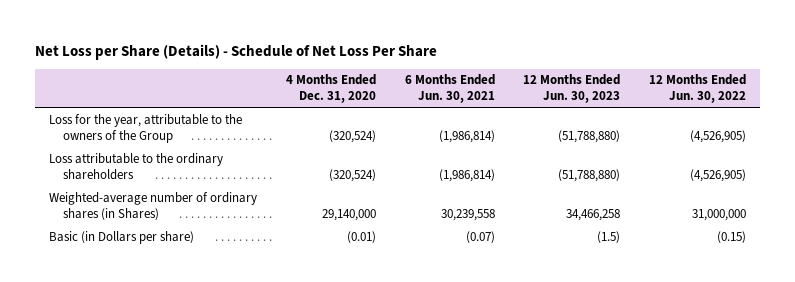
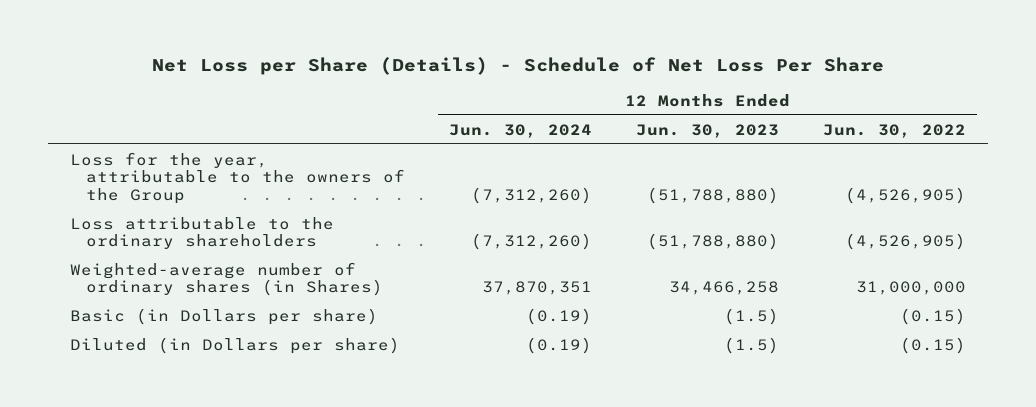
[286,74,377,104] 4 Months Ended Dec. 31, 2020 -> none
[404,74,495,104] 6 Months Ended Jun. 30, 2021 -> none
none -> [449,123,593,138] Jun. 30, 2024
none -> [70,336,401,354] Diluted (in Dollars per share)

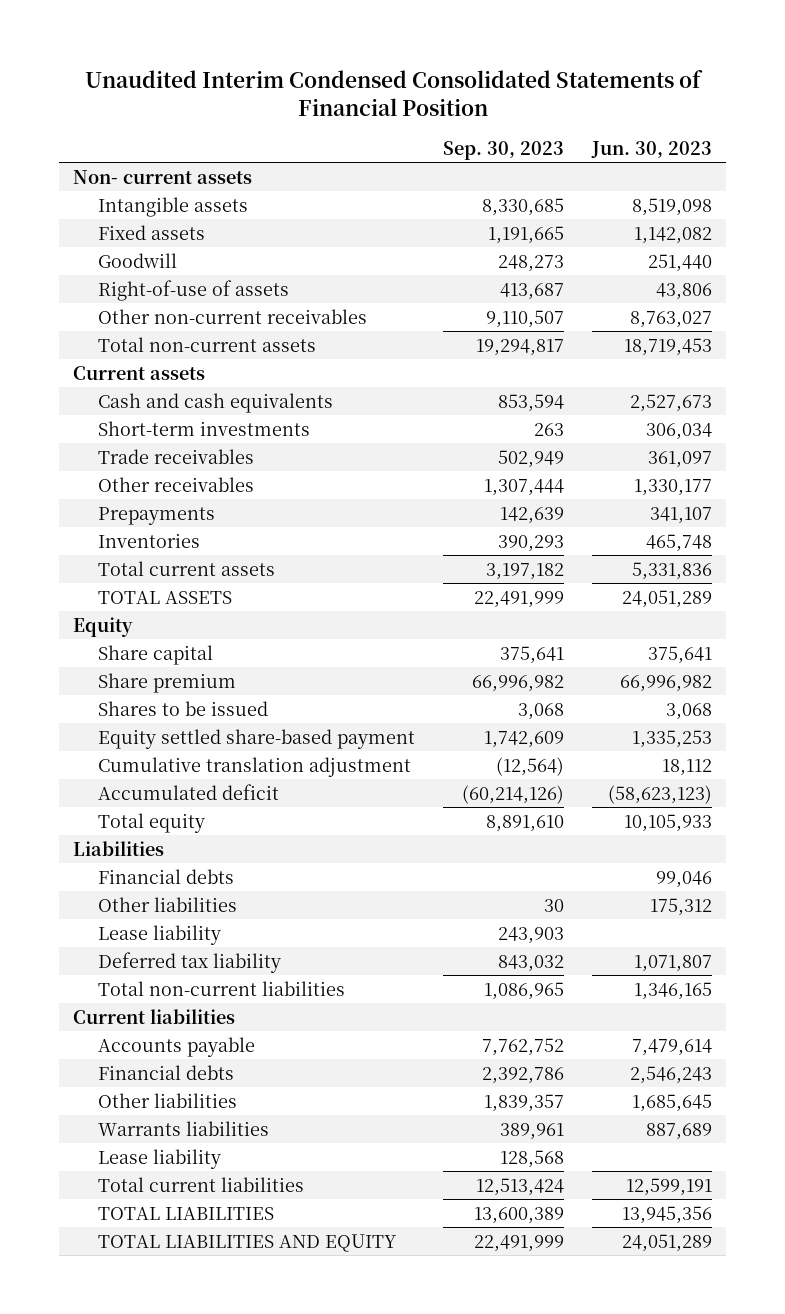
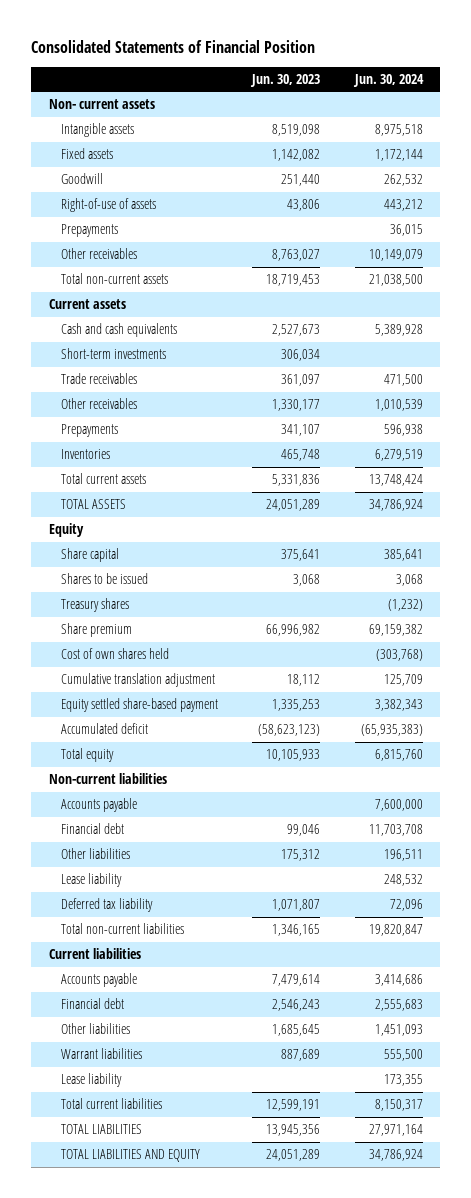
[84,69,703,117] Unaudited Interim Condensed Consolidated Statements of Financial Position -> [31,39,316,53] Consolidated Statements of Financial Position
[443,140,565,160] Sep. 30, 2023 -> none
none -> [352,74,424,88] Jun. 30, 2024
none -> [60,224,118,238] Prepayments
[98,308,368,324] Other non-current receivables -> [60,248,137,260] Other receivables
none -> [60,598,129,613] Treasury shares
[98,672,237,693] Share premium -> [60,623,132,638] Share premium
none -> [60,648,169,660] Cost of own shares held
[98,728,416,749] Equity settled share-based payment -> [60,698,218,713] Equity settled share-based payment
[73,840,165,856] Liabilities -> none
none -> [48,773,167,785] Non-current liabilities
none -> [60,798,137,813] Accounts payable
[98,868,235,884] Financial debts -> [60,823,124,835] Financial debt
[98,1064,235,1080] Financial debts -> [60,998,124,1010] Financial debt
[98,1120,270,1136] Warrants liabilities -> [60,1048,142,1060] Warrant liabilities

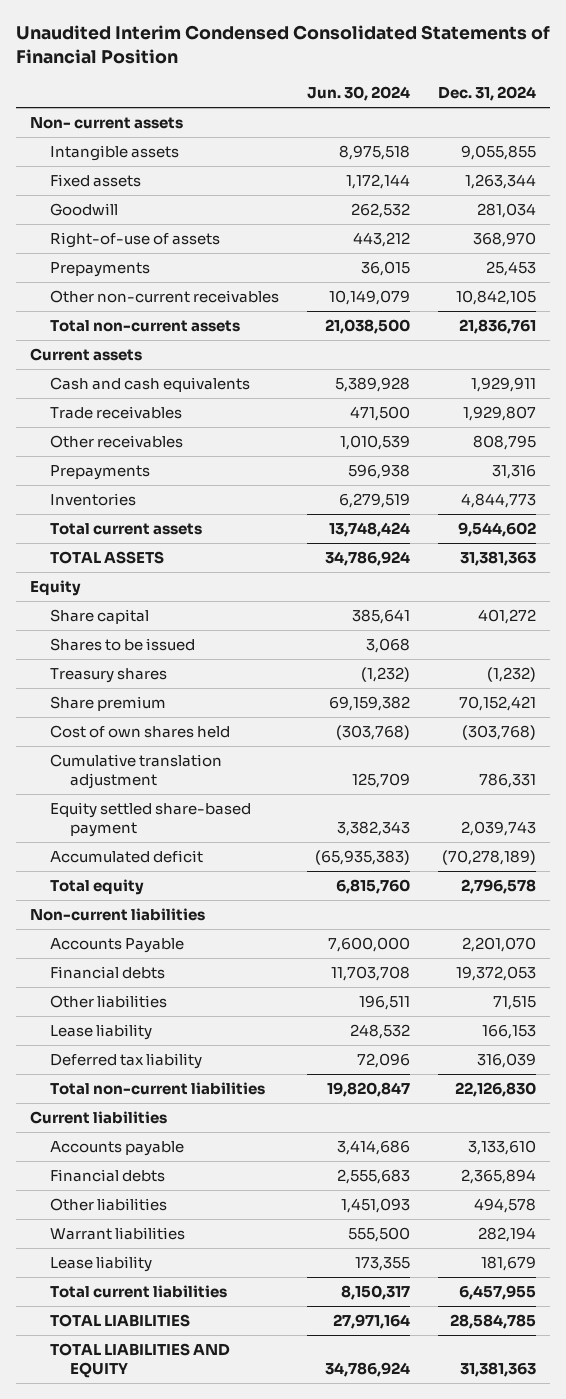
[31,39,316,53] Consolidated Statements of Financial Position -> [15,25,550,65] Unaudited Interim Condensed Consolidated Statements of Financial Position
[250,74,321,88] Jun. 30, 2023 -> none
none -> [437,86,536,102] Dec. 31, 2024
[60,248,137,260] Other receivables -> [49,289,279,303] Other non-current receivables
[60,348,166,360] Short-term investments -> none
[60,798,137,813] Accounts payable -> [49,937,184,953] Accounts Payable
[60,823,124,835] Financial debt -> [49,965,165,979] Financial debts
[60,998,124,1010] Financial debt -> [49,1168,165,1182] Financial debts

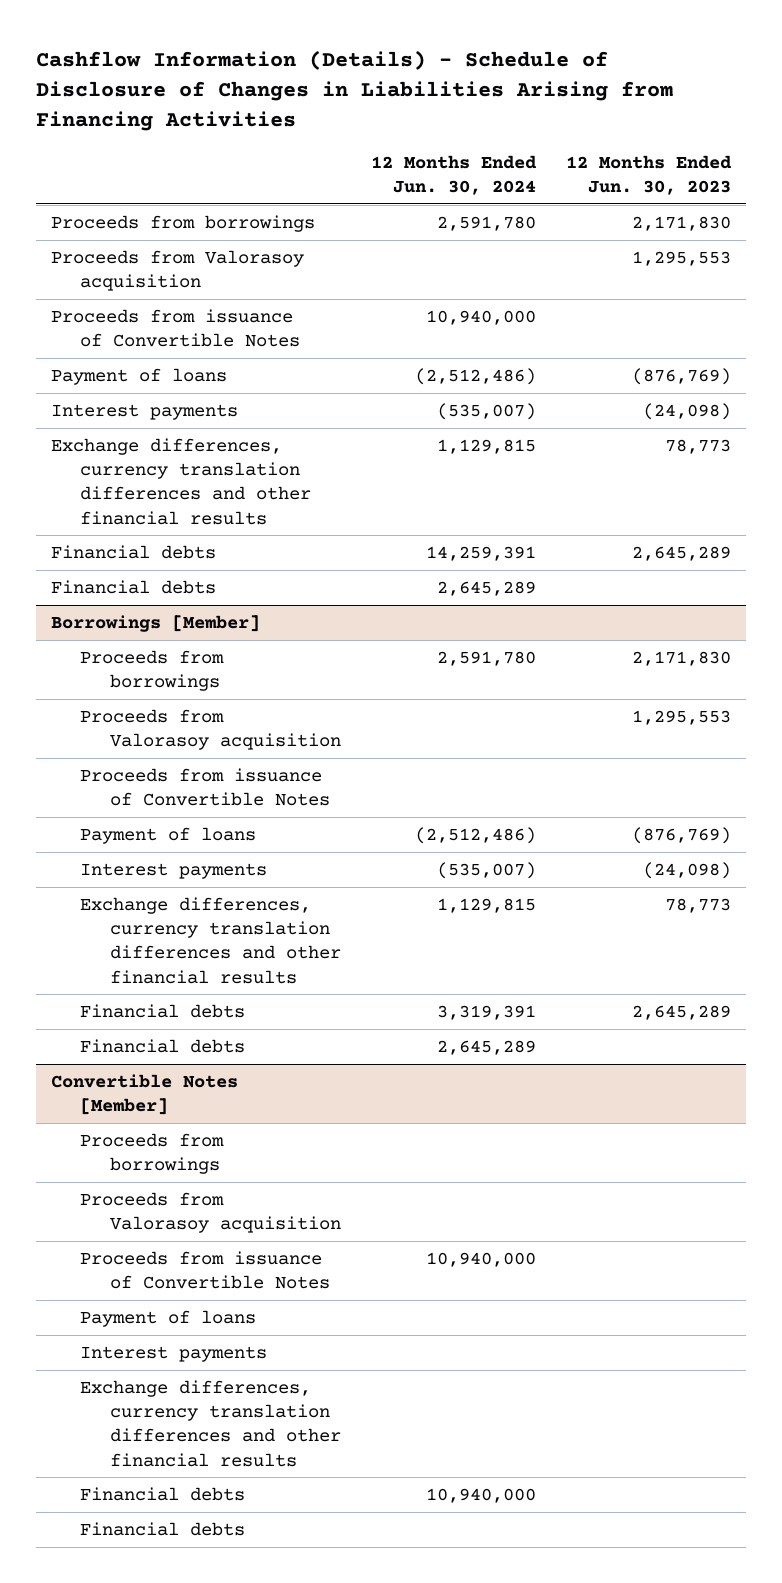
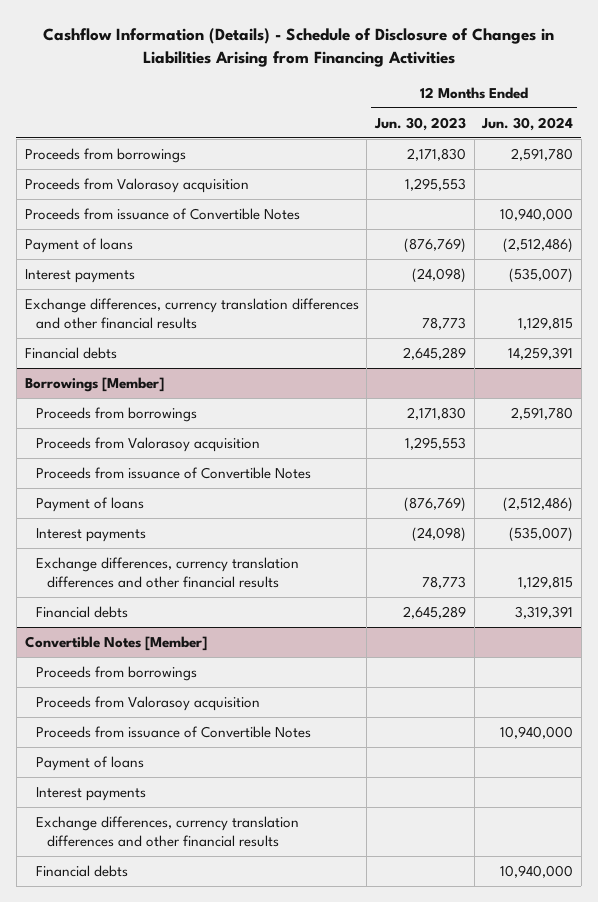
[51,579,217,594] Financial debts -> none
[80,1038,246,1053] Financial debts -> none
[80,1521,246,1536] Financial debts -> none

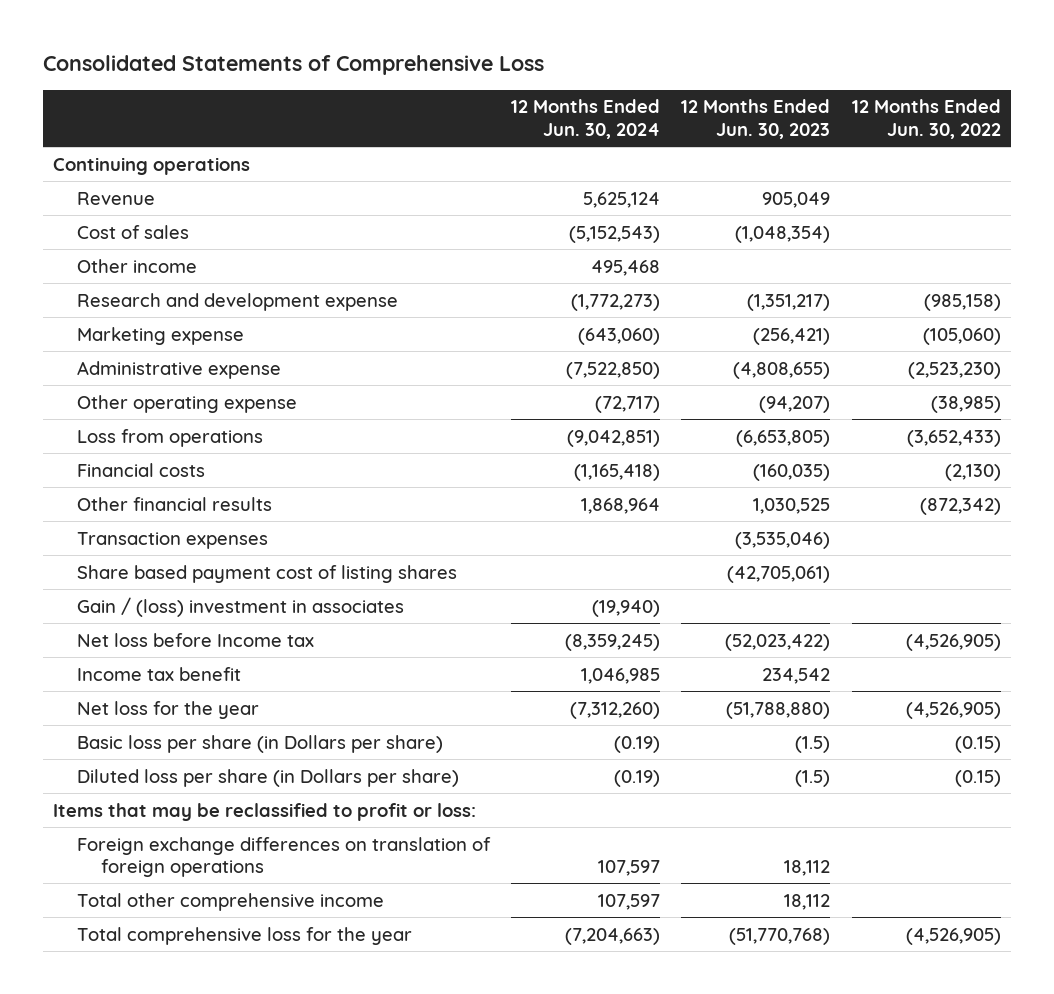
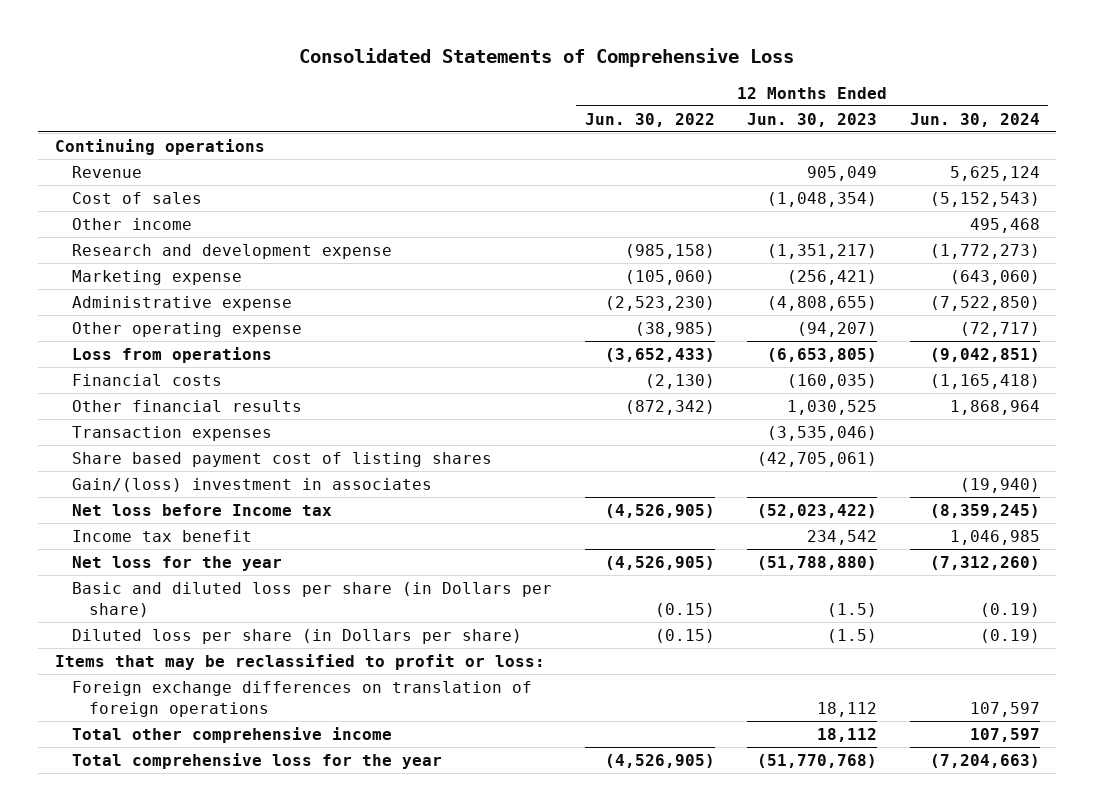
[77,596,405,617] Gain / (loss) investment in associates -> [71,478,432,493] Gain/(loss) investment in associates
[77,734,444,753] Basic loss per share (in Dollars per share) -> [71,582,552,617] Basic and diluted loss per share (in Dollars per share)

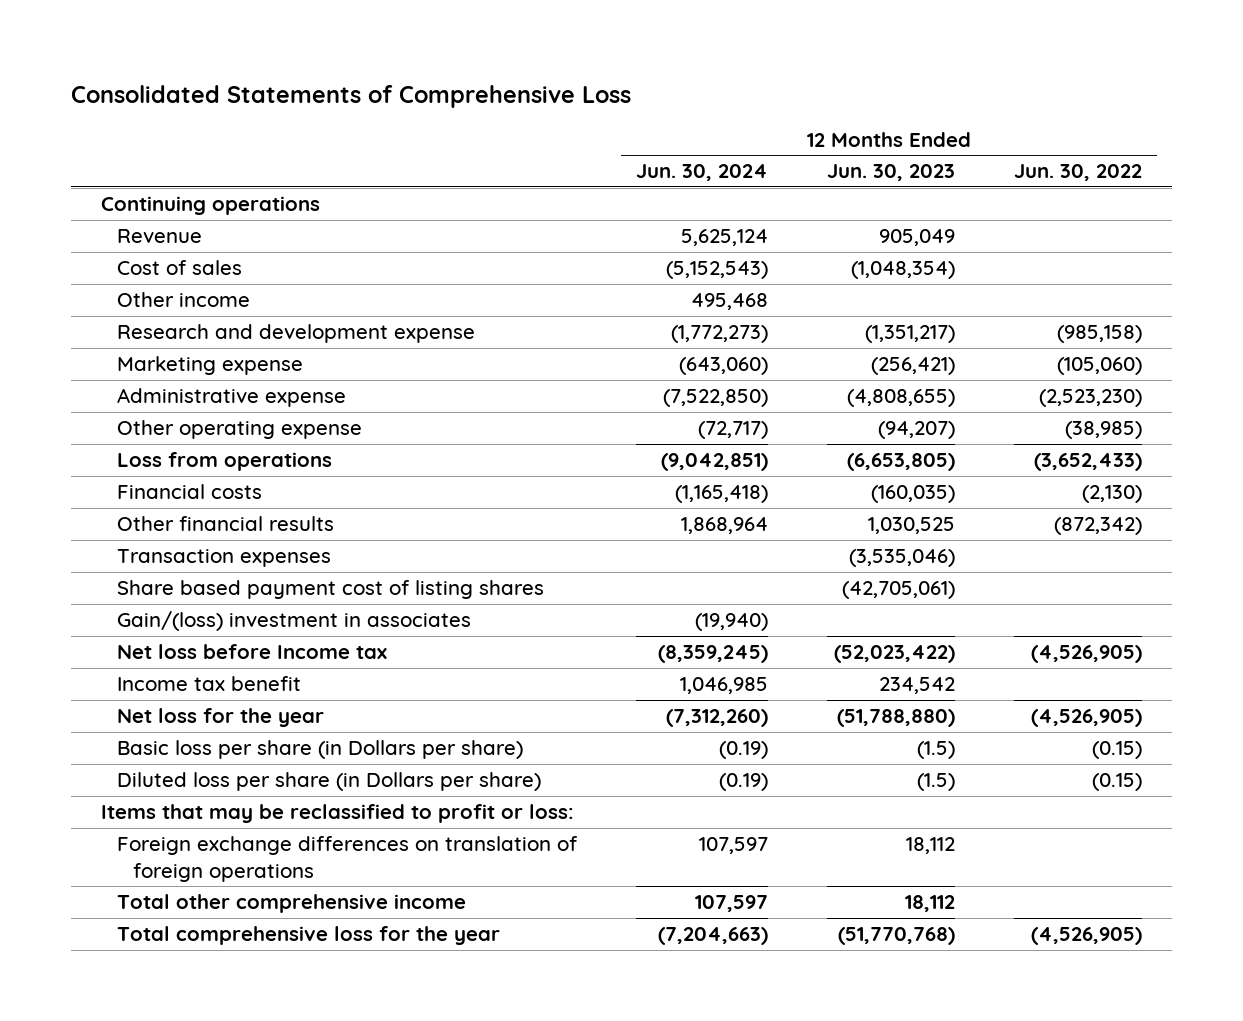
[71,582,552,617] Basic and diluted loss per share (in Dollars per share) -> [116,740,523,760] Basic loss per share (in Dollars per share)

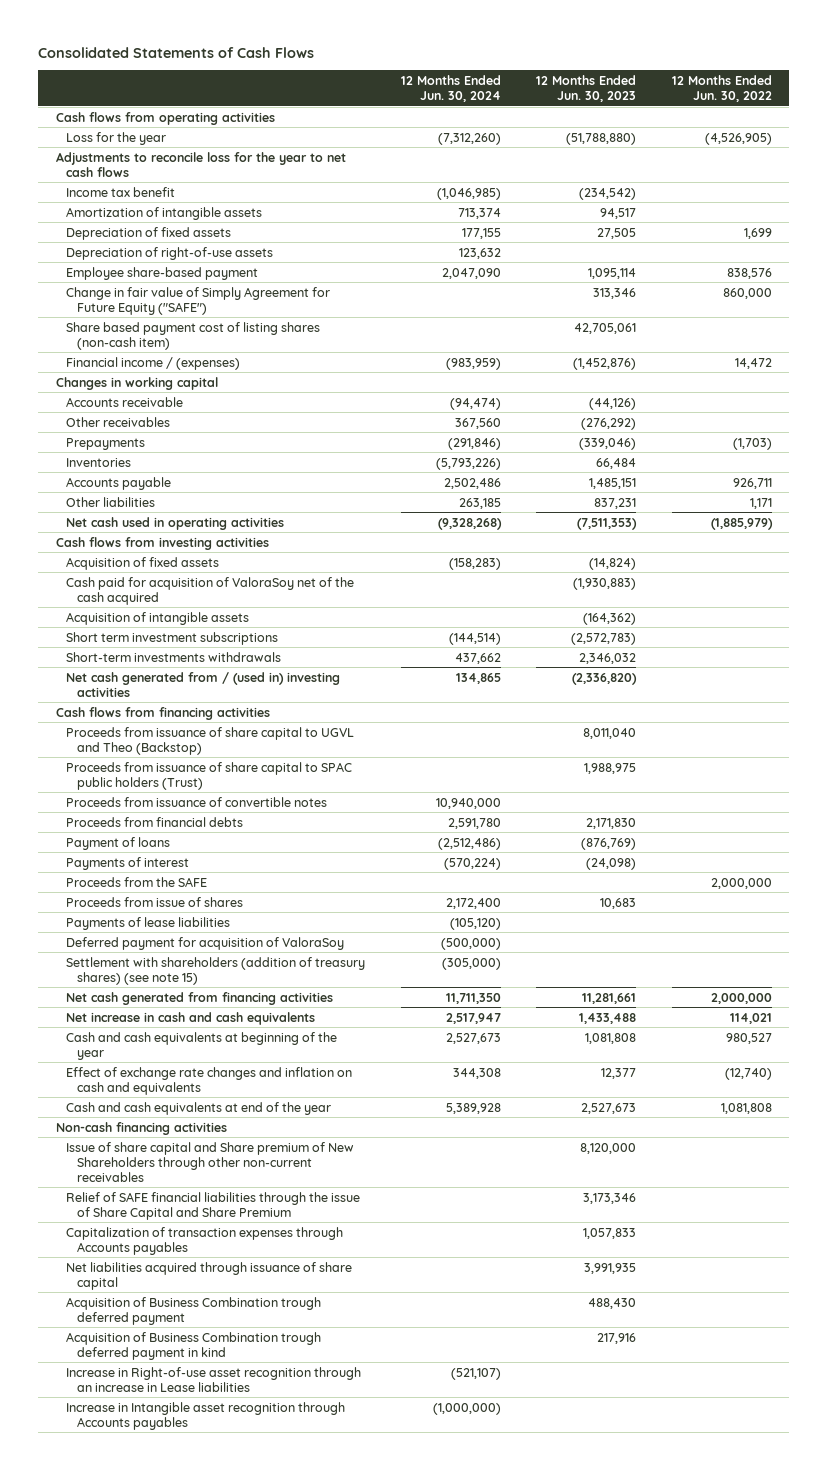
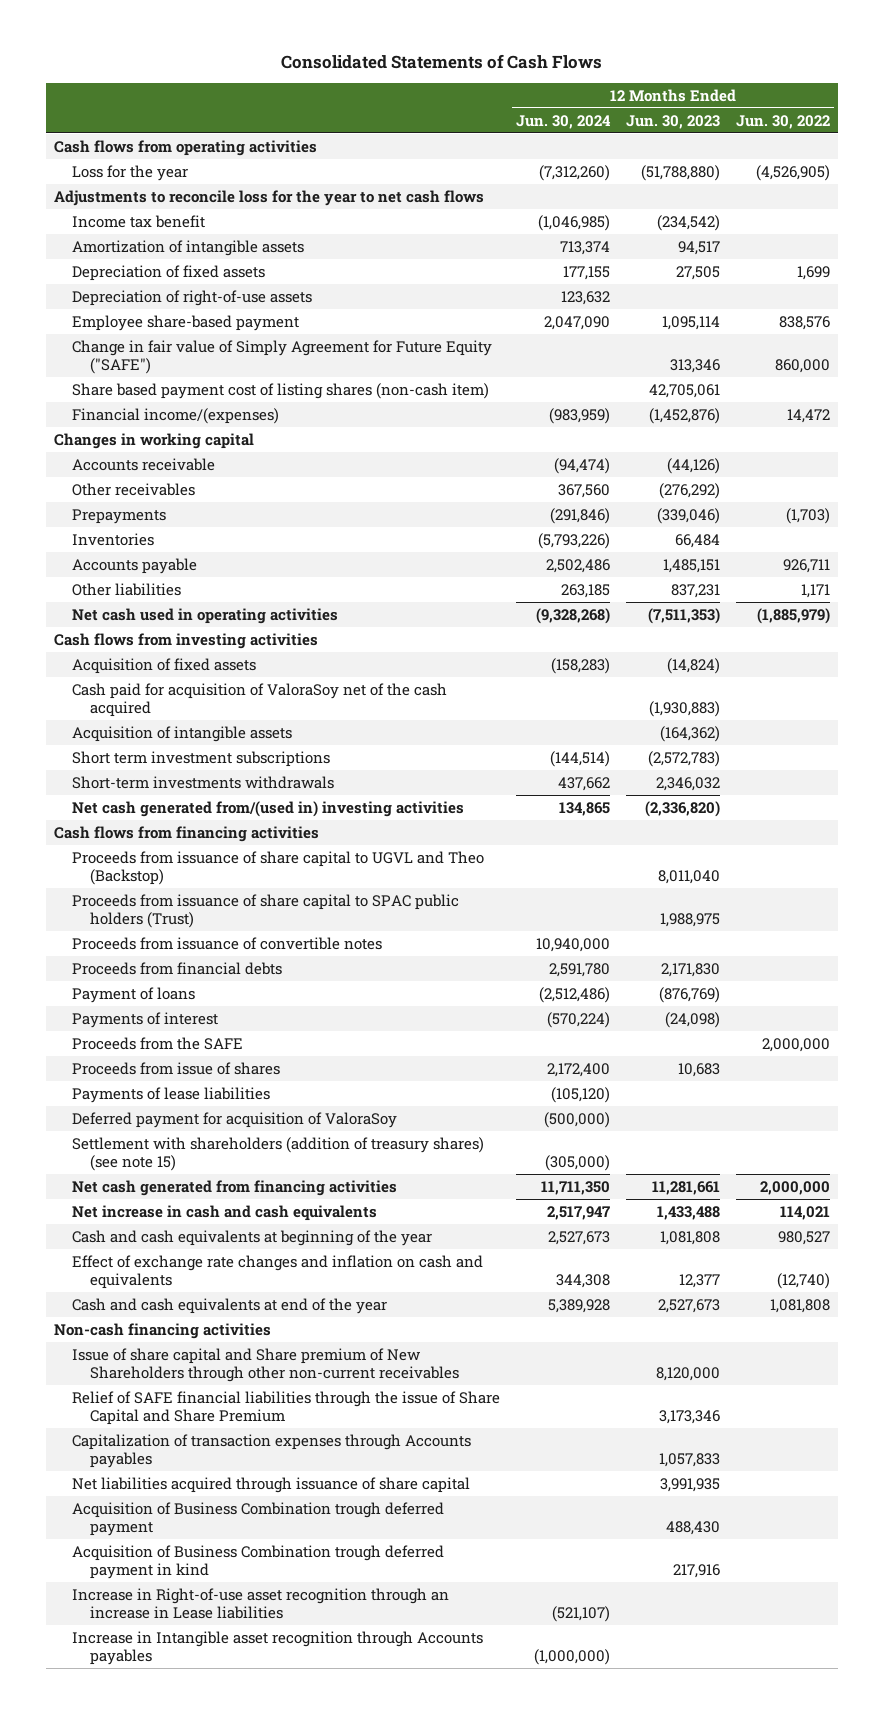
[66,356,241,370] Financial income / (expenses) -> [71,407,279,424] Financial income/(expenses)
[66,671,341,697] Net cash generated from / (used in) investing activities -> [71,800,464,817] Net cash generated from/(used in) investing activities

